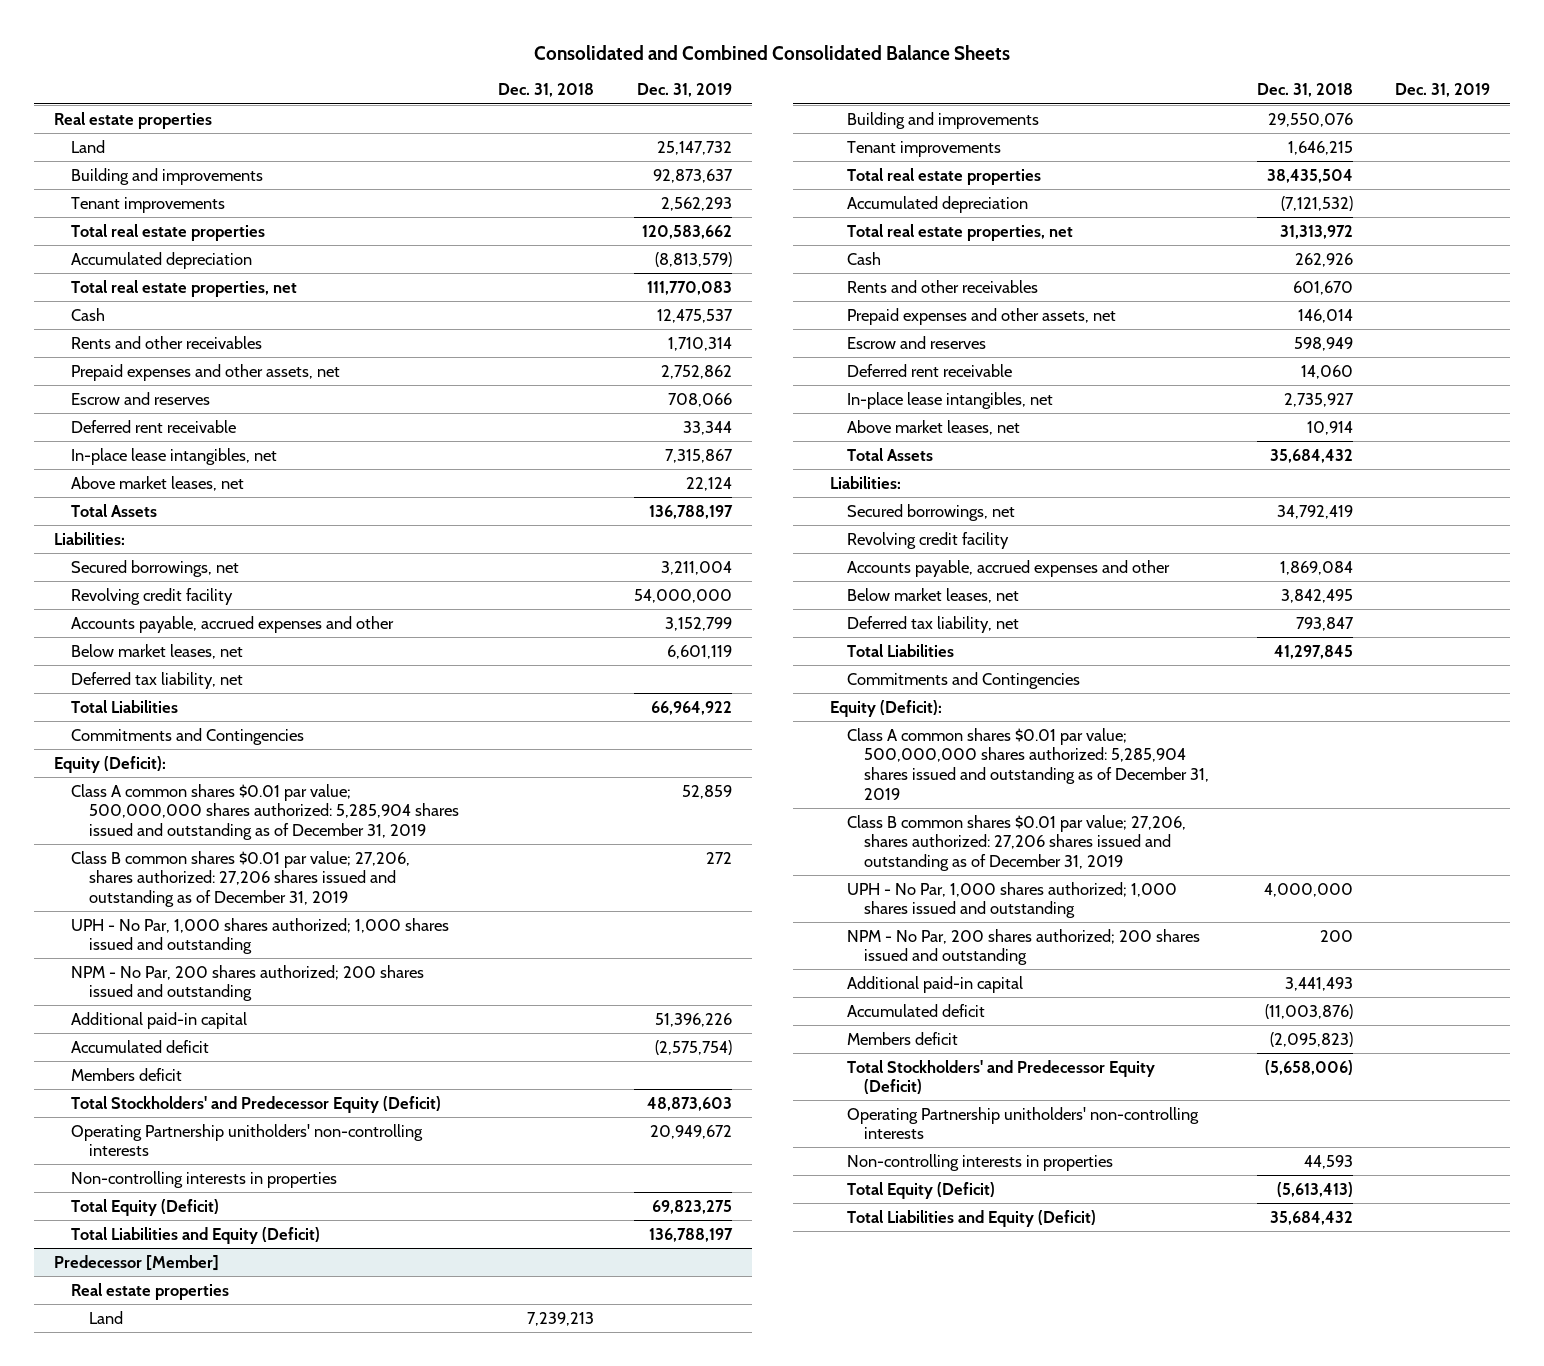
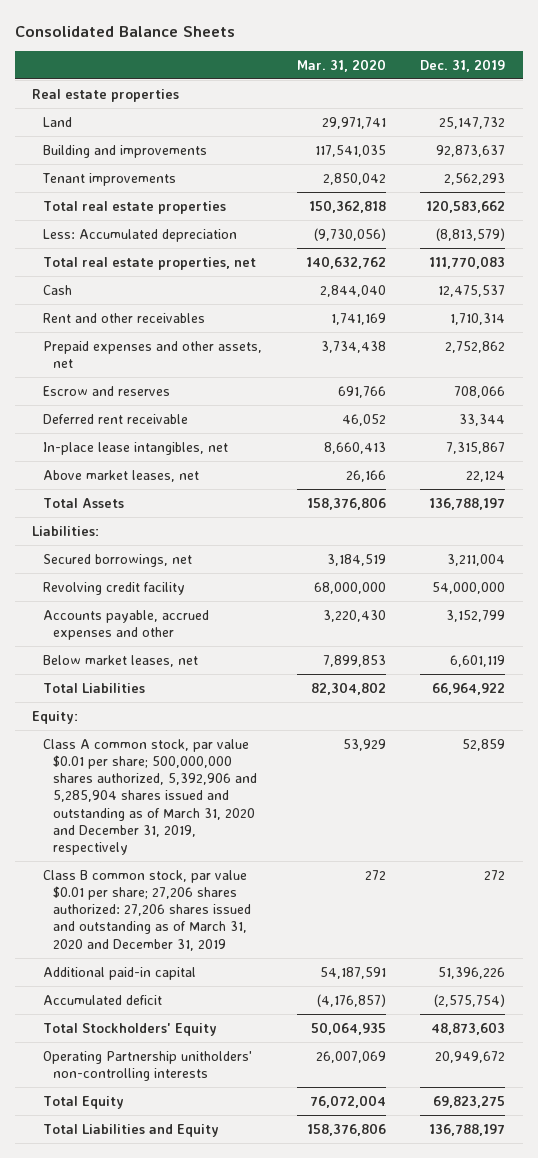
[534,44,1011,60] Consolidated and Combined Consolidated Balance Sheets -> [14,25,235,37] Consolidated Balance Sheets
[498,83,595,98] Dec. 31, 2018 -> none
none -> [296,58,386,72] Mar. 31, 2020
[71,251,253,269] Accumulated depreciation -> [42,228,237,242] Less: Accumulated depreciation
[71,335,263,349] Rents and other receivables -> [42,312,205,323] Rent and other receivables
[71,671,244,689] Deferred tax liability, net -> none
[71,727,305,745] Commitments and Contingencies -> none
[71,917,450,955] UPH - No Par, 1,000 shares authorized; 1,000 shares issued and outstanding -> none
[71,964,425,1002] NPM - No Par, 200 shares authorized; 200 shares issued and outstanding -> none
[53,755,166,773] Equity (Deficit): -> [32,710,79,724] Equity:
[71,783,459,841] Class A common shares $0.01 par value; 500,000,000 shares authorized: 5,285,904 shares issued and outstanding as of December 31, 2019 -> [42,738,257,856] Class A common stock, par value $0.01 per share; 500,000,000 shares authorized, 5,392,906 and 5,285,904 shares issued and outstanding as of March 31, 2020 and December 31, 2019, respectively
[71,850,411,908] Class B common shares $0.01 par value; 27,206, shares authorized: 27,206 shares issued and outstanding as of December 31, 2019 -> [42,869,251,951] Class B common stock, par value $0.01 per share; 27,206 shares authorized: 27,206 shares issued and outstanding as of March 31, 2020 and December 31, 2019
[71,1067,183,1081] Members deficit -> none
[71,1095,442,1113] Total Stockholders' and Predecessor Equity (Deficit) -> [42,1022,217,1036] Total Stockholders' Equity
[71,1170,338,1188] Non-controlling interests in properties -> none
[53,1254,219,1271] Predecessor [Member] -> none
[71,1282,230,1300] Real estate properties -> none
[88,1310,123,1324] Land -> none
[847,111,1040,129] Building and improvements -> none
[847,140,1002,157] Tenant improvements -> none
[847,167,1042,185] Total real estate properties -> none
[847,195,1029,213] Accumulated depreciation -> none
[847,223,1074,241] Total real estate properties, net -> none
[847,251,882,265] Cash -> none
[847,279,1039,293] Rents and other receivables -> none
[847,307,1117,325] Prepaid expenses and other assets, net -> none
[847,335,987,349] Escrow and reserves -> none
[847,363,1013,377] Deferred rent receivable -> none
[847,391,1054,409] In-place lease intangibles, net -> none
[847,419,1021,435] Above market leases, net -> none
[847,447,934,461] Total Assets -> none
[829,475,901,489] Liabilities: -> none
[847,503,1016,521] Secured borrowings, net -> none
[847,531,1010,549] Revolving credit facility -> none
[847,559,1171,577] Accounts payable, accrued expenses and other -> none
[847,587,1020,603] Below market leases, net -> none
[847,615,1020,633] Deferred tax liability, net -> none
[847,643,955,657] Total Liabilities -> none
[847,671,1081,689] Commitments and Contingencies -> none
[829,699,942,717] Equity (Deficit): -> none
[847,727,1210,801] Class A common shares $0.01 par value; 500,000,000 shares authorized: 5,285,904 shares issued and outstanding as of December 31, 2019 -> none
[847,814,1187,872] Class B common shares $0.01 par value; 27,206, shares authorized: 27,206 shares issued and outstanding as of December 31, 2019 -> none
[847,881,1178,919] UPH - No Par, 1,000 shares authorized; 1,000 shares issued and outstanding -> none
[847,928,1201,966] NPM - No Par, 200 shares authorized; 200 shares issued and outstanding -> none
[847,975,1024,993] Additional paid-in capital -> none
[847,1003,986,1017] Accumulated deficit -> none
[847,1031,959,1045] Members deficit -> none
[847,1059,1156,1095] Total Stockholders' and Predecessor Equity (Deficit) -> none
[847,1106,1200,1140] Operating Partnership unitholders' non-controlling interests -> none
[847,1153,1114,1171] Non-controlling interests in properties -> none
[847,1181,996,1199] Total Equity (Deficit) -> none
[847,1209,1097,1227] Total Liabilities and Equity (Deficit) -> none
[71,1198,220,1216] Total Equity (Deficit) -> [42,1095,124,1109] Total Equity
[71,1226,321,1244] Total Liabilities and Equity (Deficit) -> [42,1123,219,1137] Total Liabilities and Equity

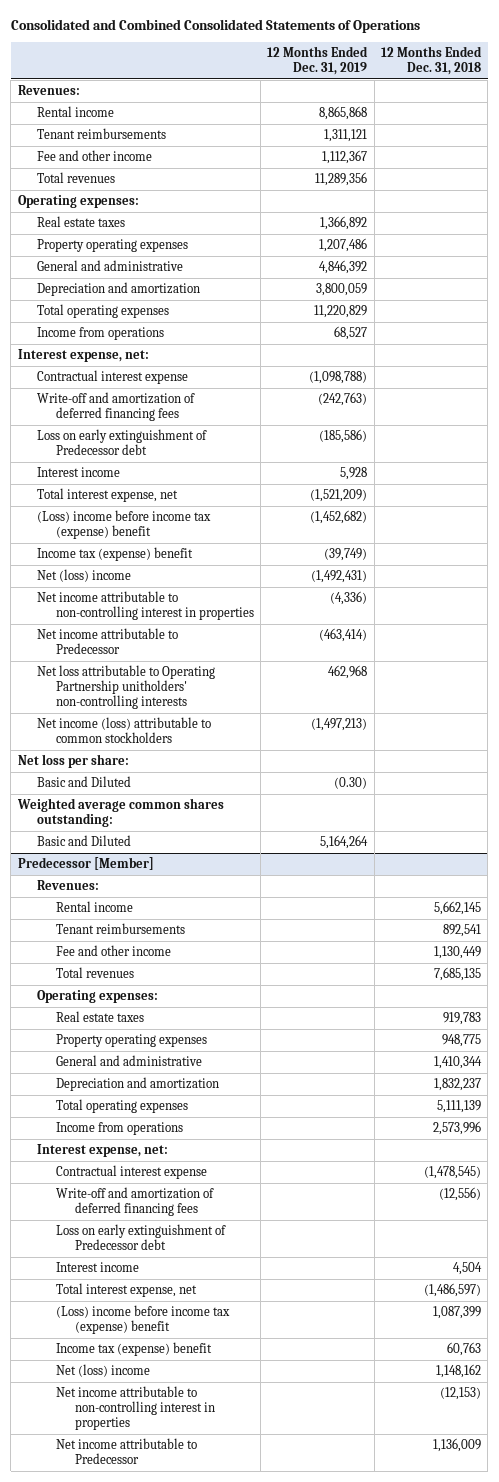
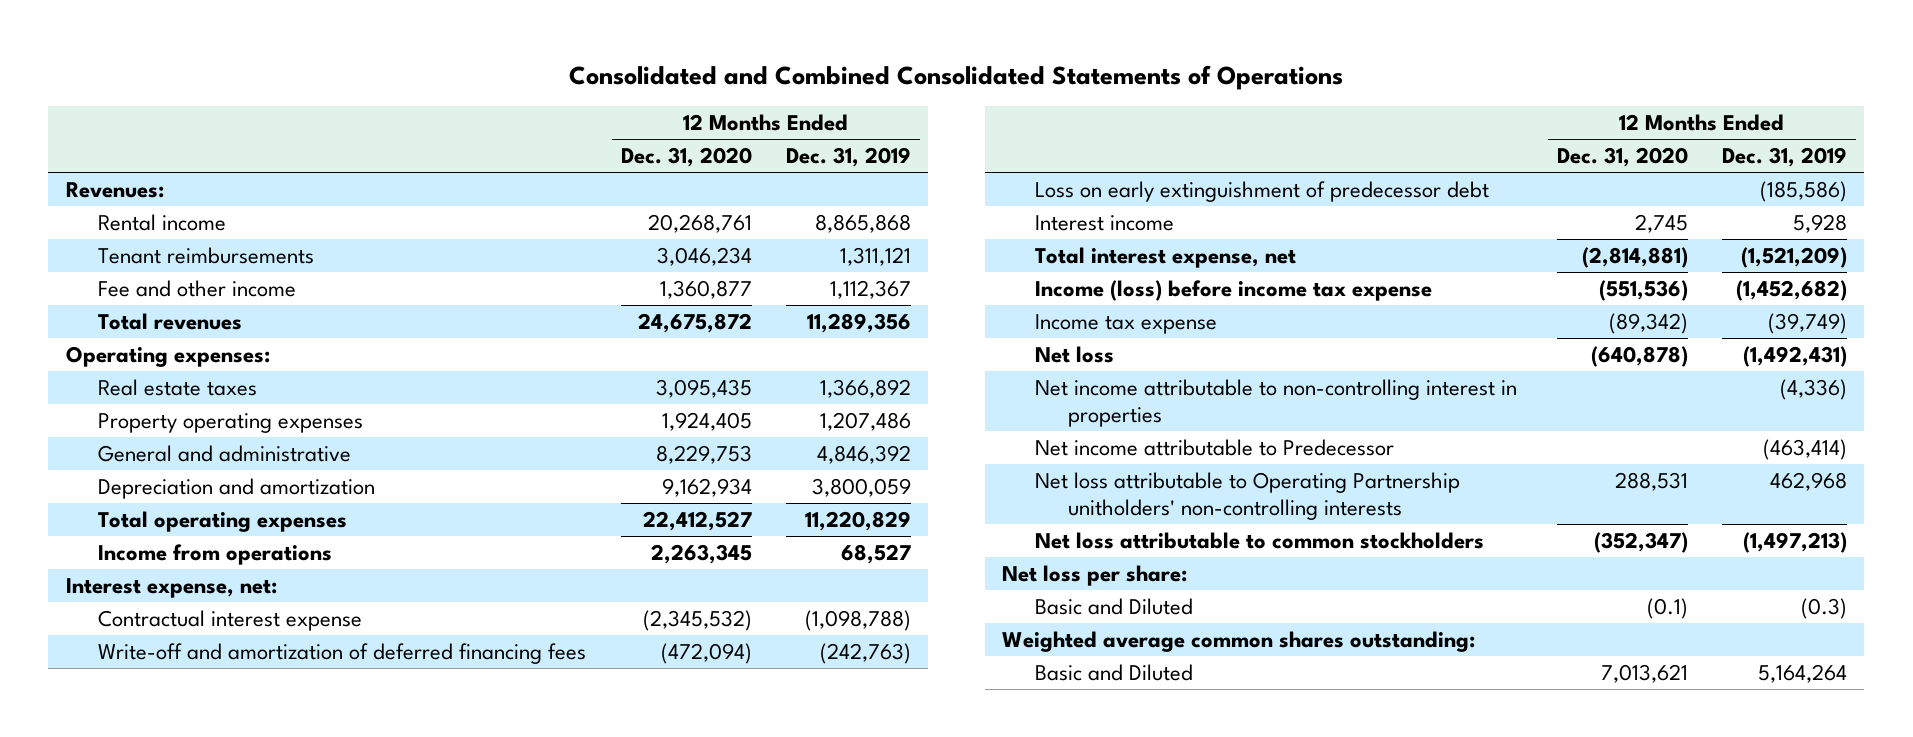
[380,46,482,76] 12 Months Ended Dec. 31, 2018 -> none
none -> [620,147,752,168] Dec. 31, 2020
[36,428,207,455] Loss on early extinguishment of Predecessor debt -> [1034,181,1489,203] Loss on early extinguishment of predecessor debt
[36,509,211,539] (Loss) income before income tax (expense) benefit -> [1034,280,1432,302] Income (loss) before income tax expense
[36,546,193,561] Income tax (expense) benefit -> [1034,314,1217,335] Income tax expense
[36,568,131,582] Net (loss) income -> [1034,346,1114,364] Net loss
[36,716,211,743] Net income (loss) attributable to common stockholders -> [1034,532,1484,550] Net loss attributable to common stockholders
[334,776,368,789] (0.30) -> [1801,598,1848,620] (0.3)
[17,856,154,870] Predecessor [Member] -> none
[36,879,99,890] Revenues: -> none
[55,900,133,912] Rental income -> none
[55,922,185,934] Tenant reimbursements -> none
[55,944,171,956] Fee and other income -> none
[55,966,134,978] Total revenues -> none
[36,989,158,1003] Operating expenses: -> none
[55,1010,144,1022] Real estate taxes -> none
[55,1033,207,1047] Property operating expenses -> none
[55,1054,202,1066] General and administrative -> none
[55,1076,219,1091] Depreciation and amortization -> none
[55,1098,188,1113] Total operating expenses -> none
[55,1121,183,1135] Income from operations -> none
[36,1143,168,1157] Interest expense, net: -> none
[55,1164,207,1179] Contractual interest expense -> none
[55,1186,214,1216] Write-off and amortization of deferred financing fees -> none
[55,1223,226,1250] Loss on early extinguishment of Predecessor debt -> none
[55,1261,139,1272] Interest income -> none
[55,1282,197,1297] Total interest expense, net -> none
[55,1304,230,1334] (Loss) income before income tax (expense) benefit -> none
[55,1341,212,1356] Income tax (expense) benefit -> none
[55,1363,150,1377] Net (loss) income -> none
[55,1385,215,1431] Net income attributable to non-controlling interest in properties -> none
[55,1437,197,1464] Net income attributable to Predecessor -> none

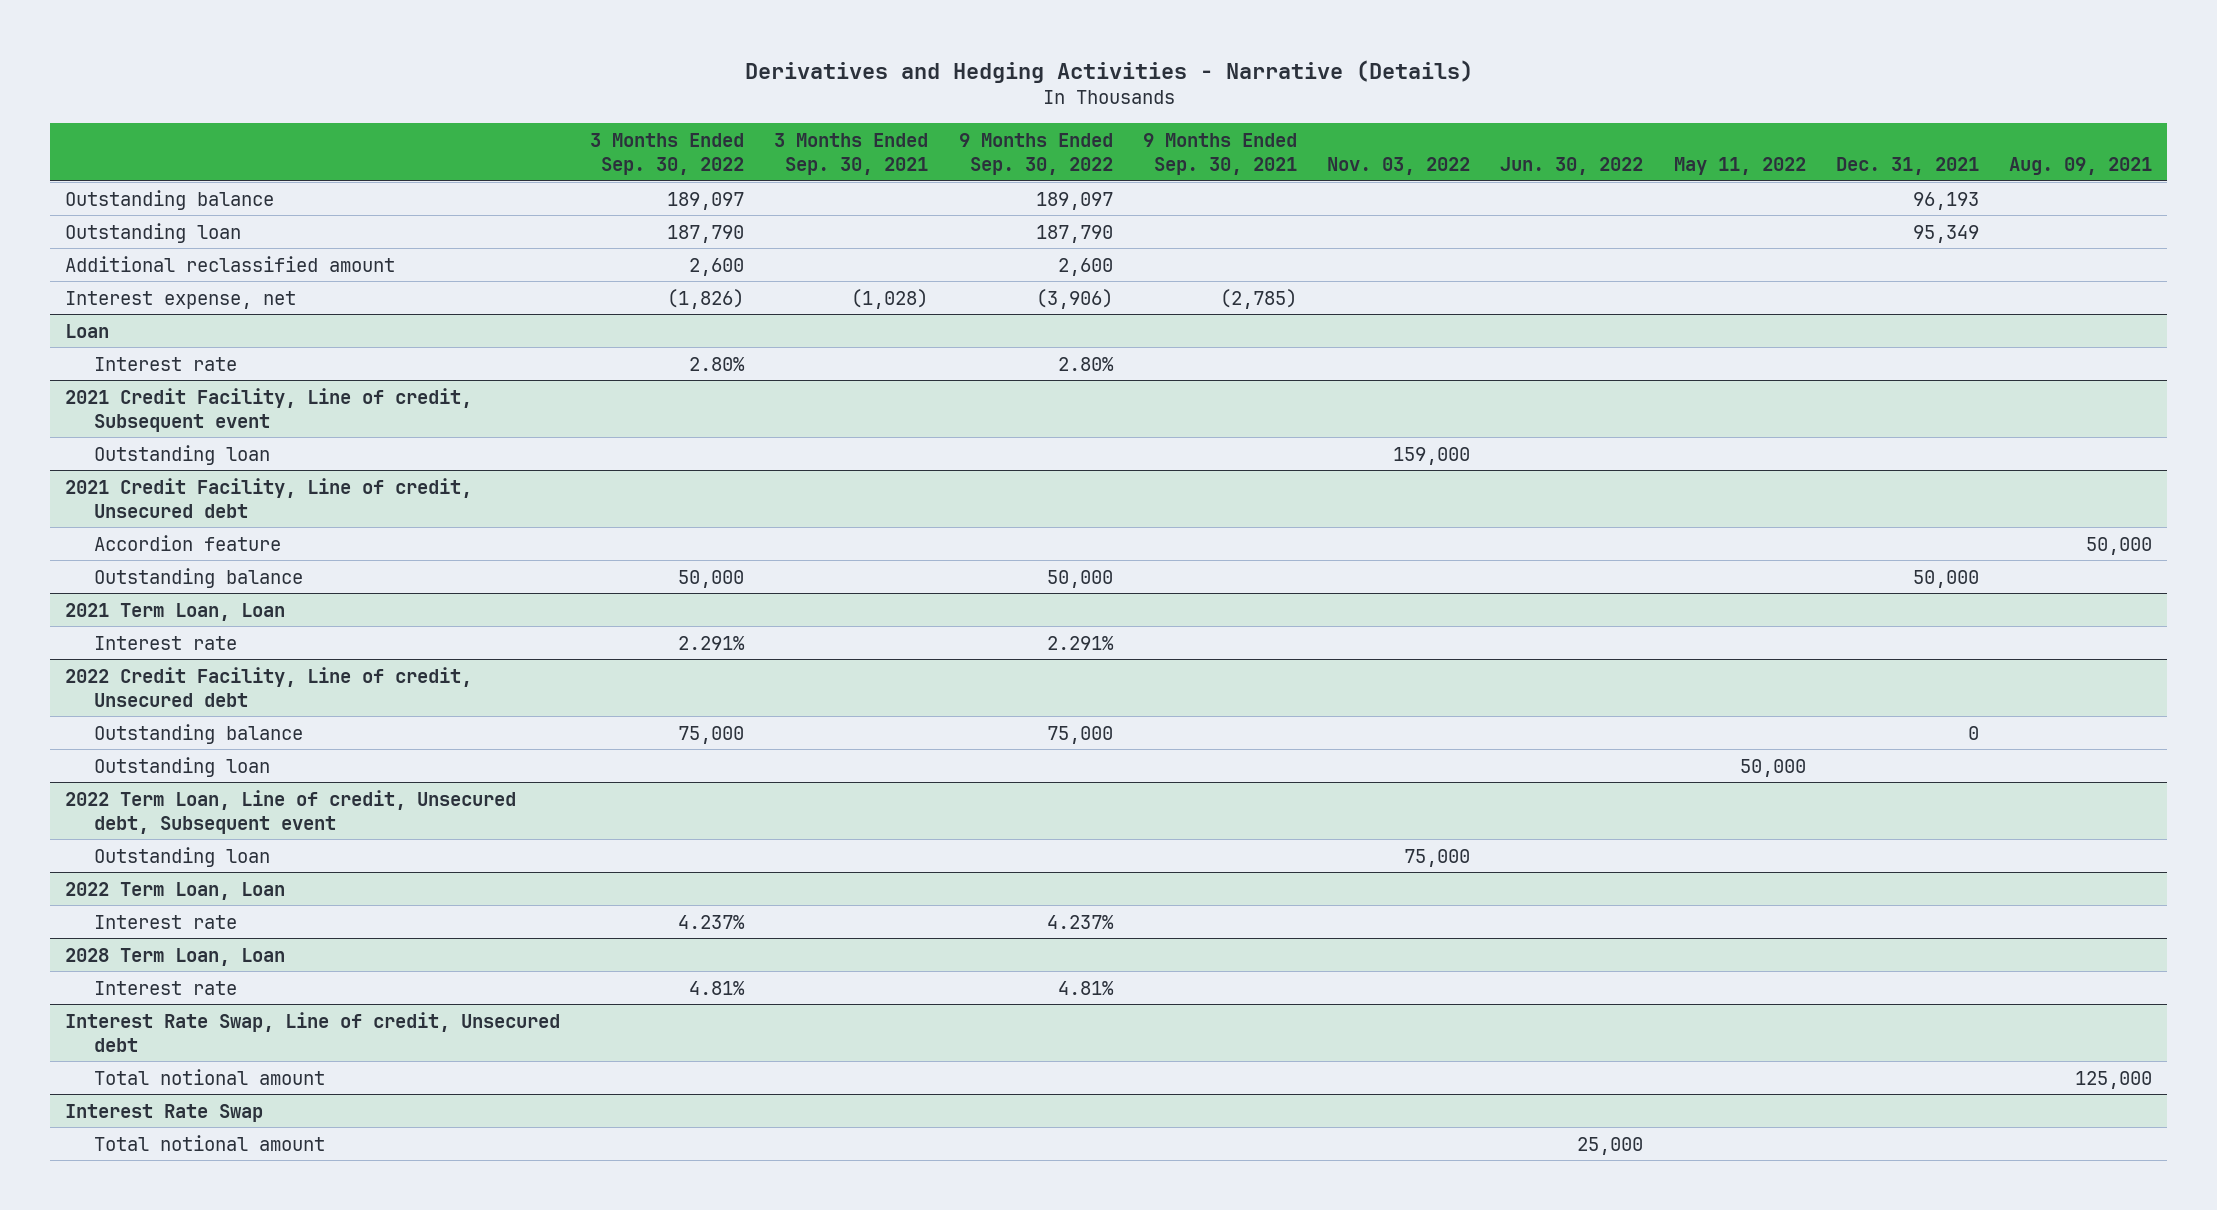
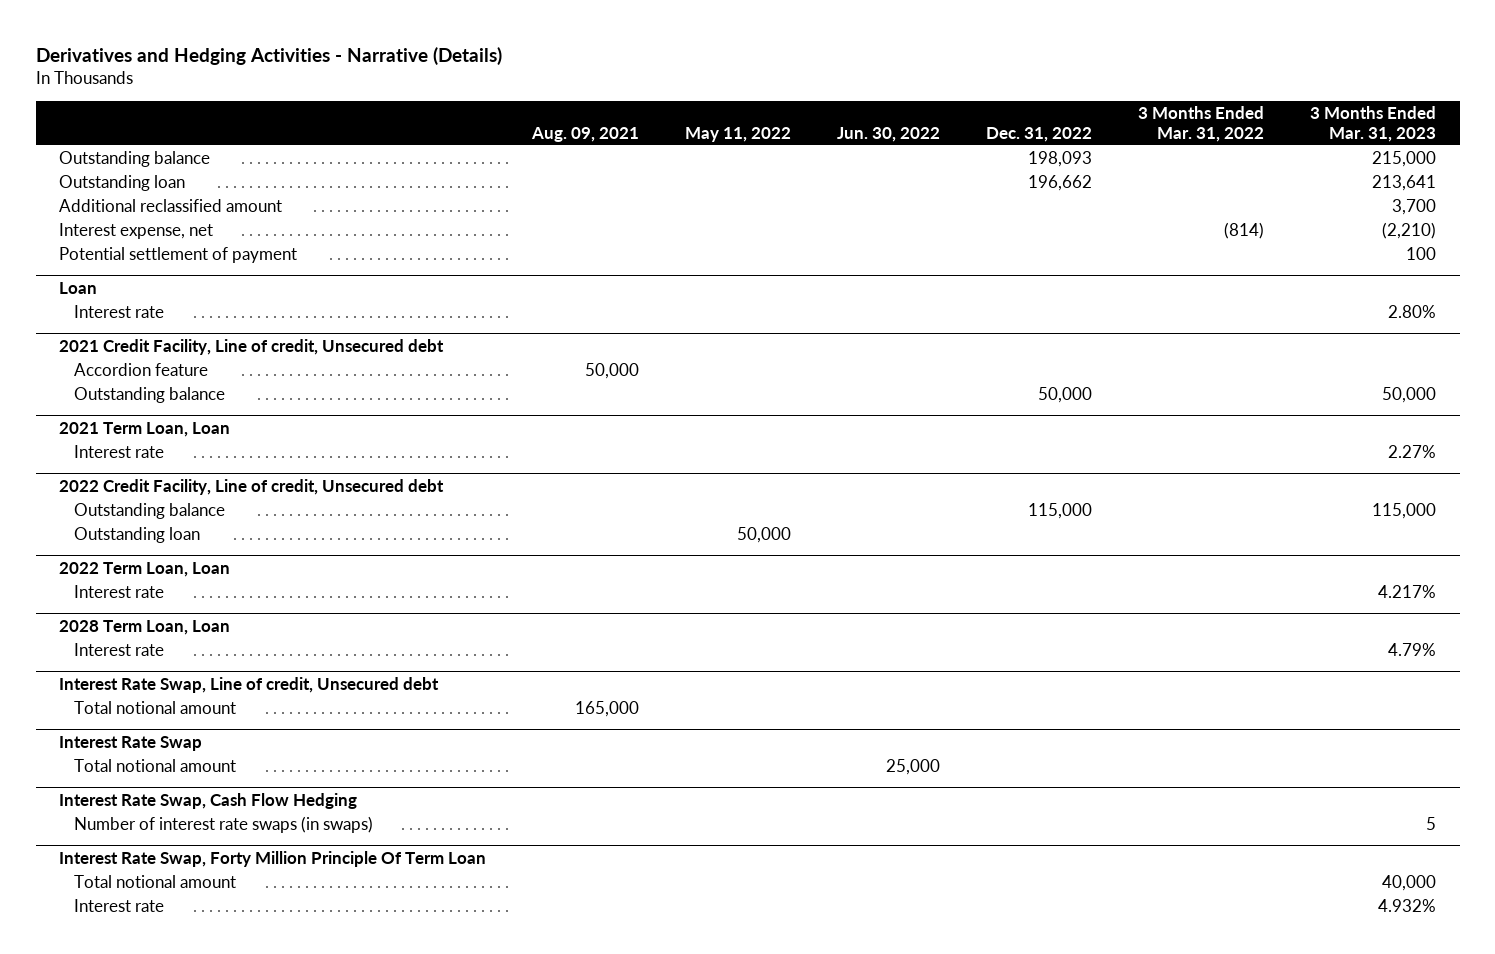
[590,132,745,175] 3 Months Ended Sep. 30, 2022 -> none
[774,132,929,175] 3 Months Ended Sep. 30, 2021 -> none
[958,132,1113,175] 9 Months Ended Sep. 30, 2022 -> none
[1142,132,1297,175] 9 Months Ended Sep. 30, 2021 -> none
[1327,156,1471,175] Nov. 03, 2022 -> none
[1835,156,1979,175] Dec. 31, 2021 -> none
none -> [986,126,1093,142] Dec. 31, 2022
none -> [1138,106,1265,142] 3 Months Ended Mar. 31, 2022
none -> [1310,106,1437,142] 3 Months Ended Mar. 31, 2023
none -> [58,247,297,264] Potential settlement of payment
[64,387,472,432] 2021 Credit Facility, Line of credit, Subsequent event -> none
[94,444,271,465] Outstanding loan -> none
[64,789,516,834] 2022 Term Loan, Line of credit, Unsecured debt, Subsequent event -> none
[94,846,271,867] Outstanding loan -> none
[2075,1070,2153,1089] 125,000 -> [574,701,639,718] 165,000
none -> [58,793,357,810] Interest Rate Swap, Cash Flow Hedging
none -> [73,816,373,834] Number of interest rate swaps (in swaps)
none -> [58,851,486,868] Interest Rate Swap, Forty Million Principle Of Term Loan
none -> [73,875,236,889] Total notional amount
none -> [73,899,164,913] Interest rate

